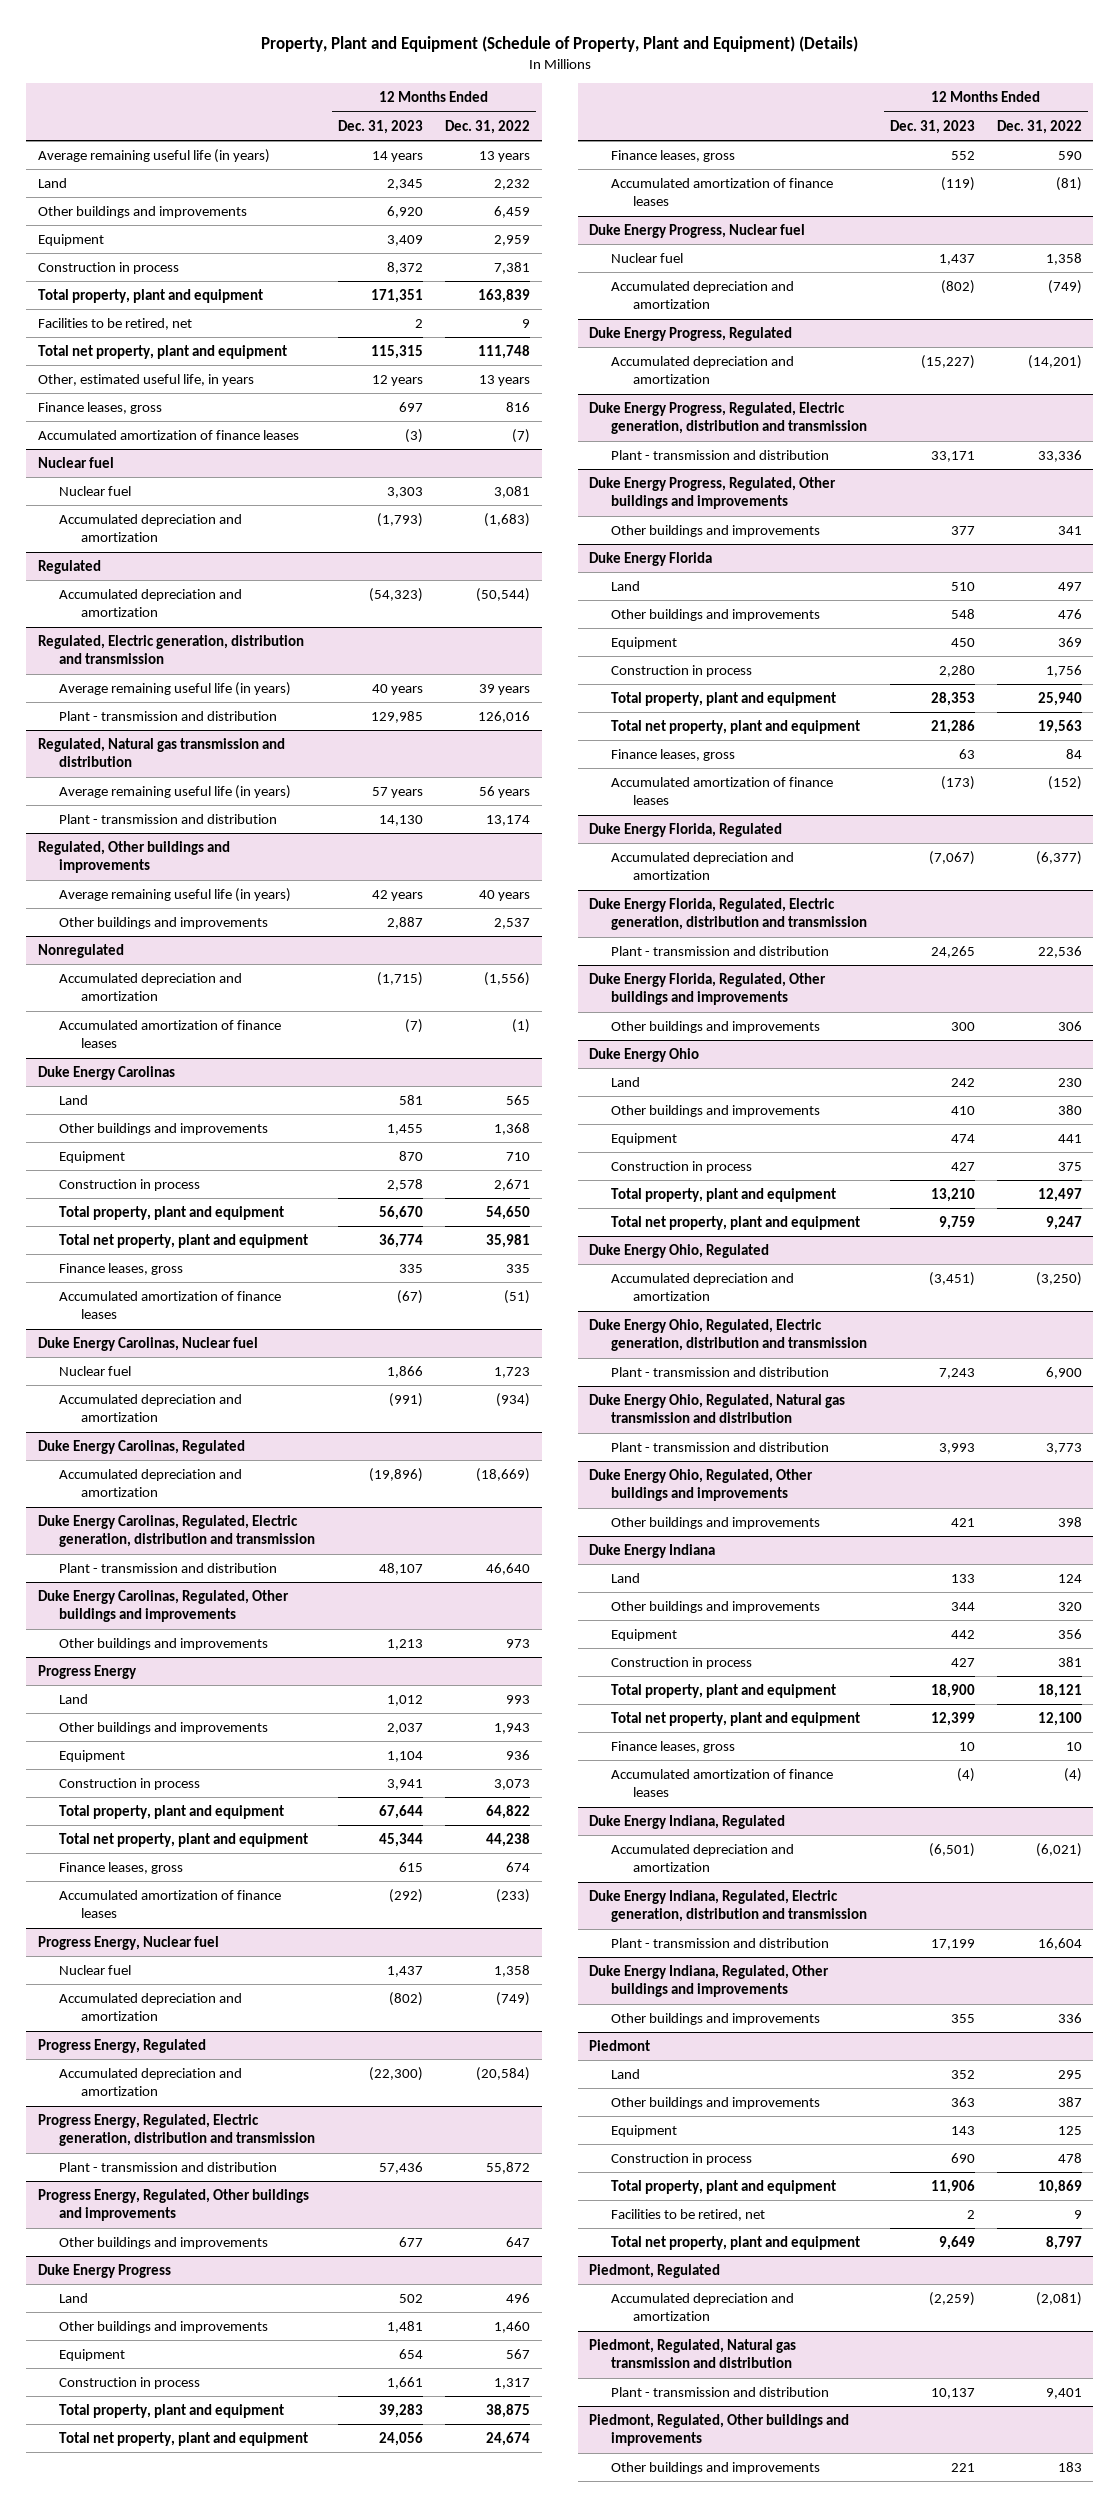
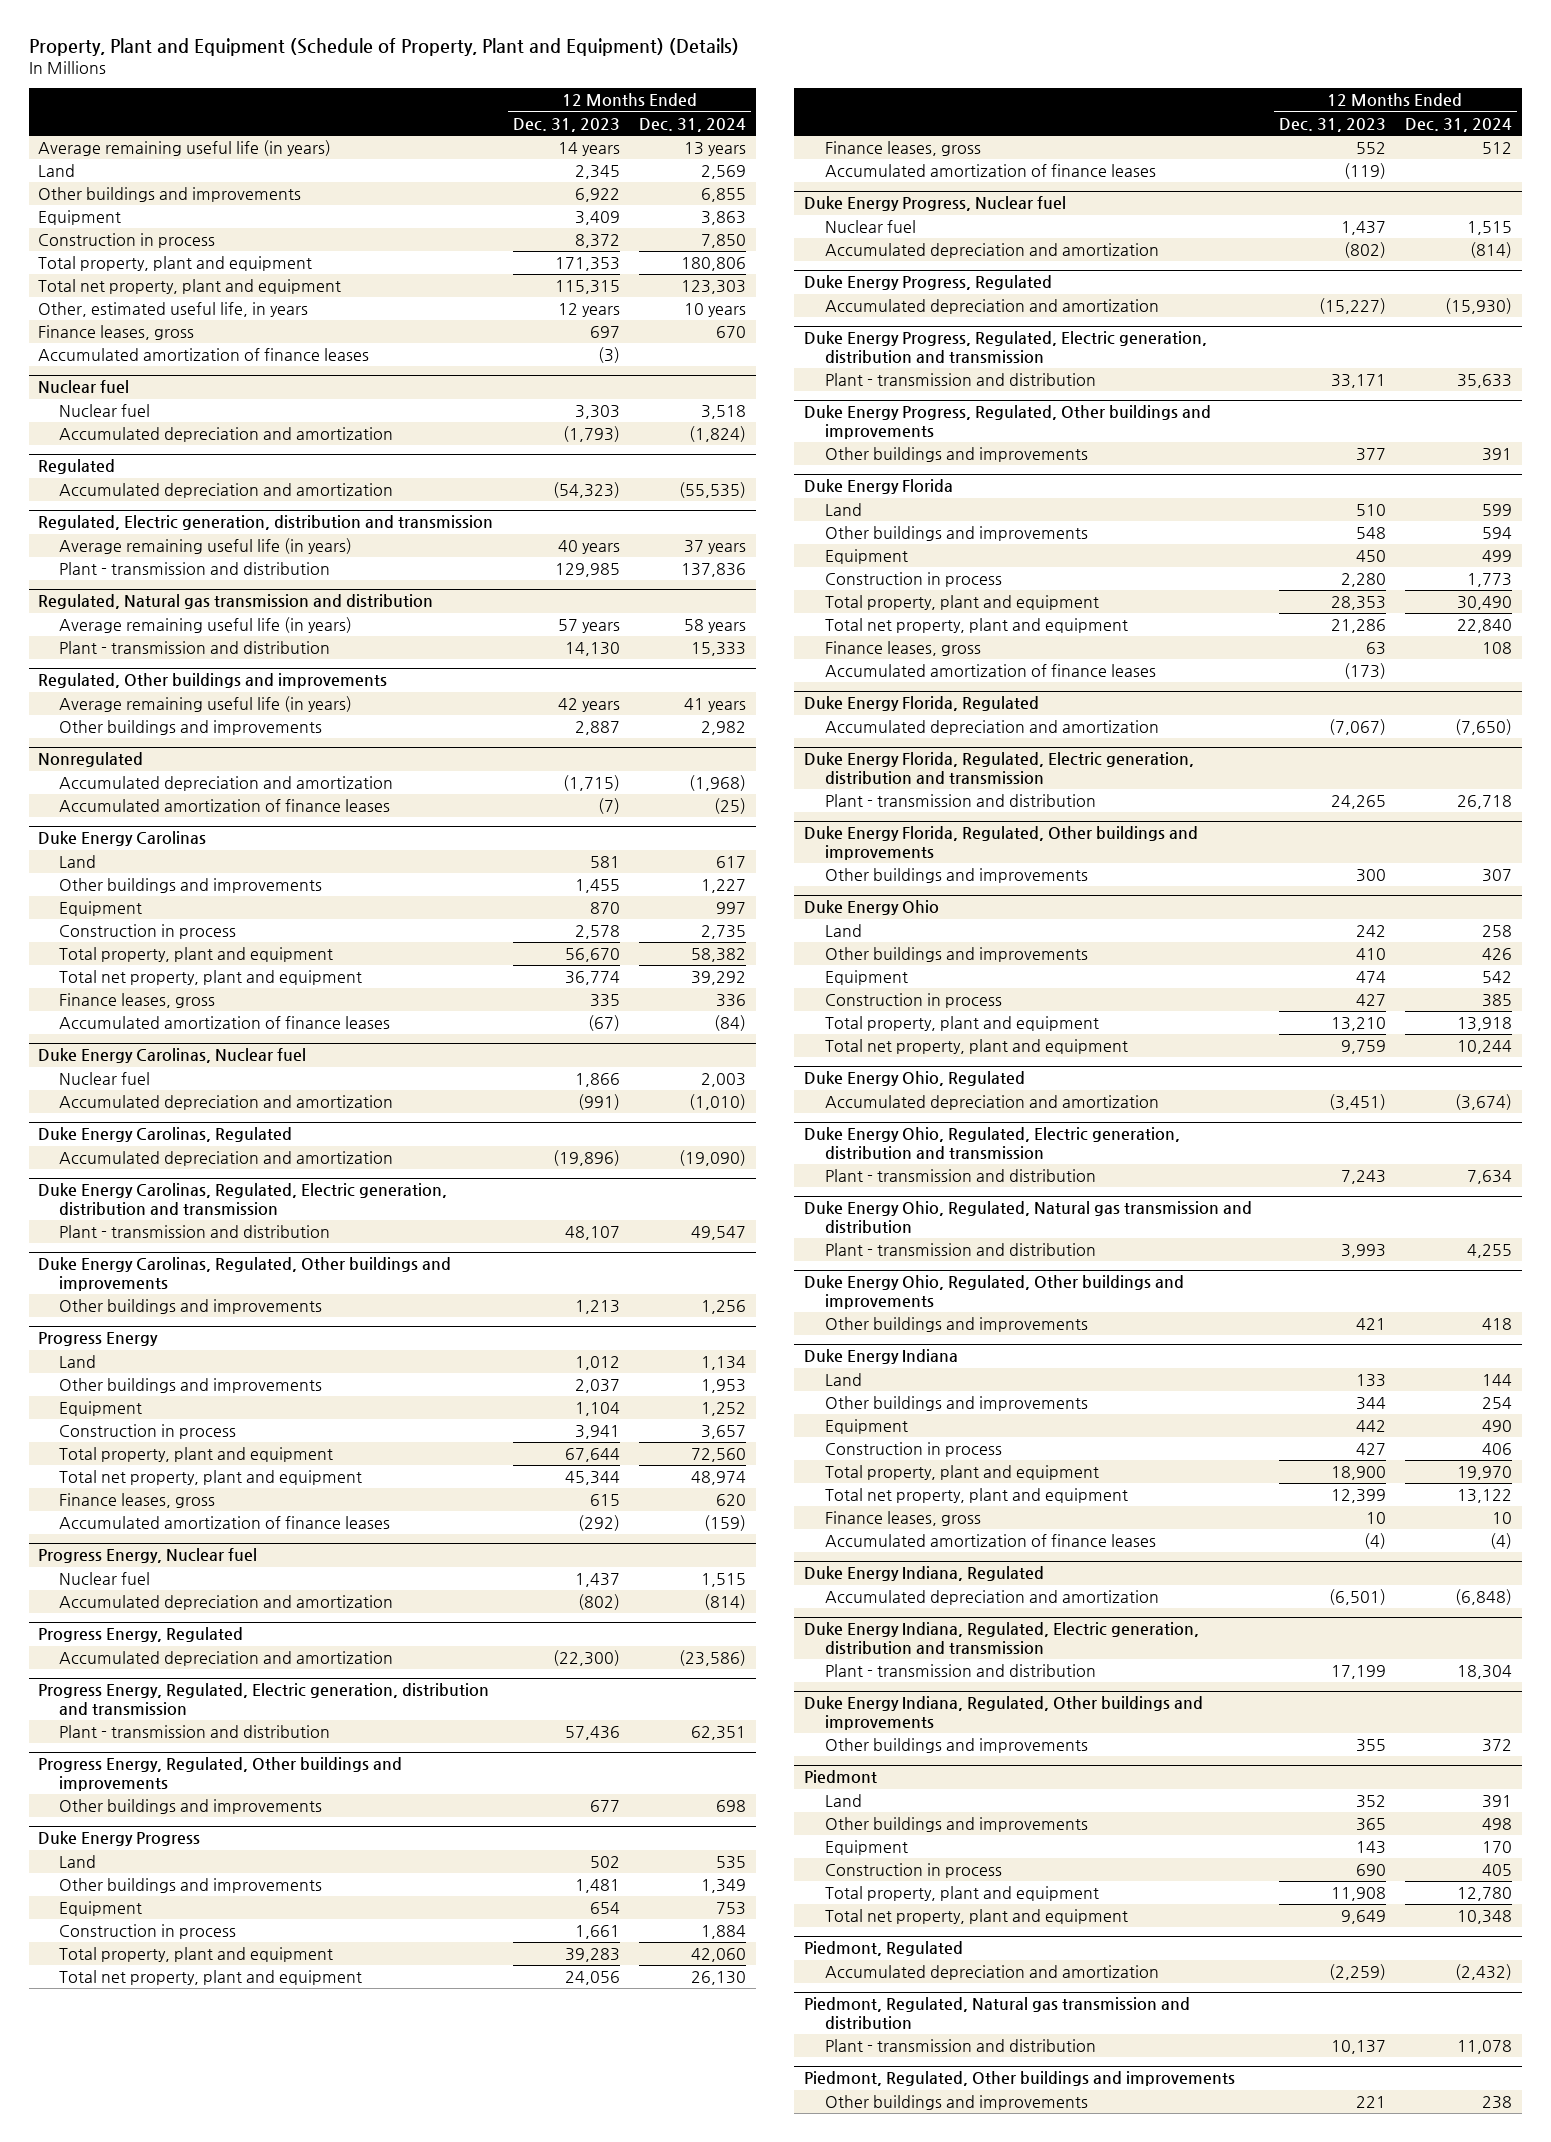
[445,119,531,134] Dec. 31, 2022 -> none
none -> [639,117,747,132] Dec. 31, 2024
[386,205,423,218] 6,920 -> [574,188,620,203] 6,922
[37,317,192,330] Facilities to be retired, net -> none
[370,288,423,303] 171,351 -> [554,257,620,272] 171,353
[950,2096,975,2107] 363 -> [1355,1818,1386,1832] 365
[611,2208,766,2221] Facilities to be retired, net -> none
[930,2179,975,2194] 11,906 -> [1330,1887,1386,1902] 11,908

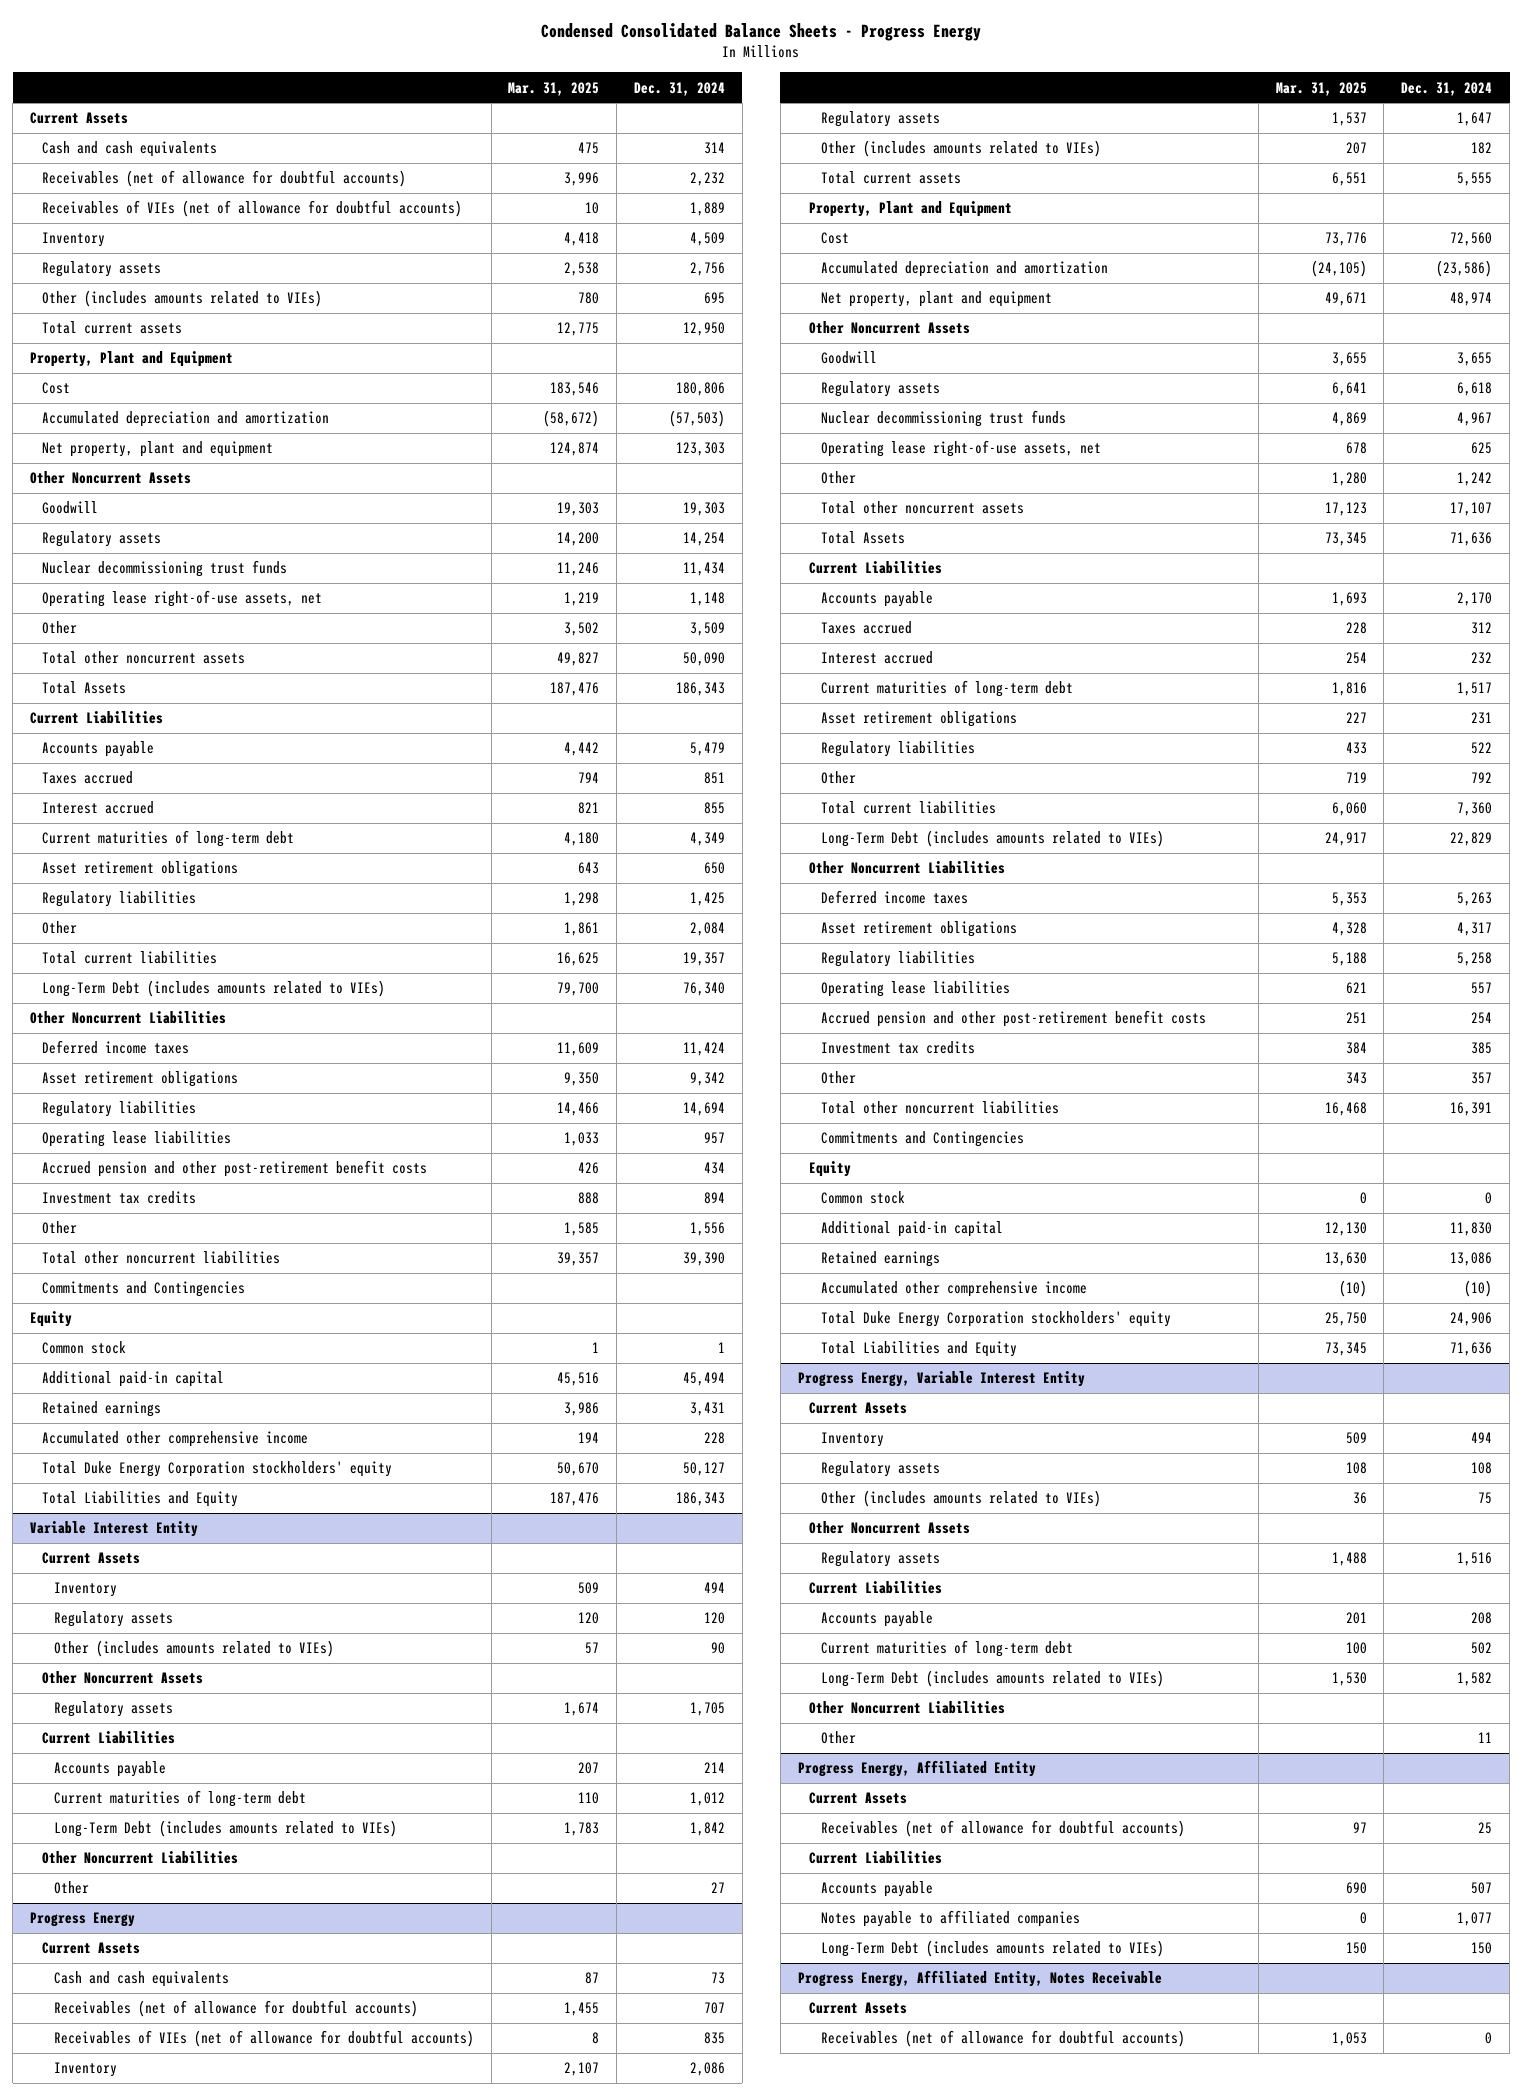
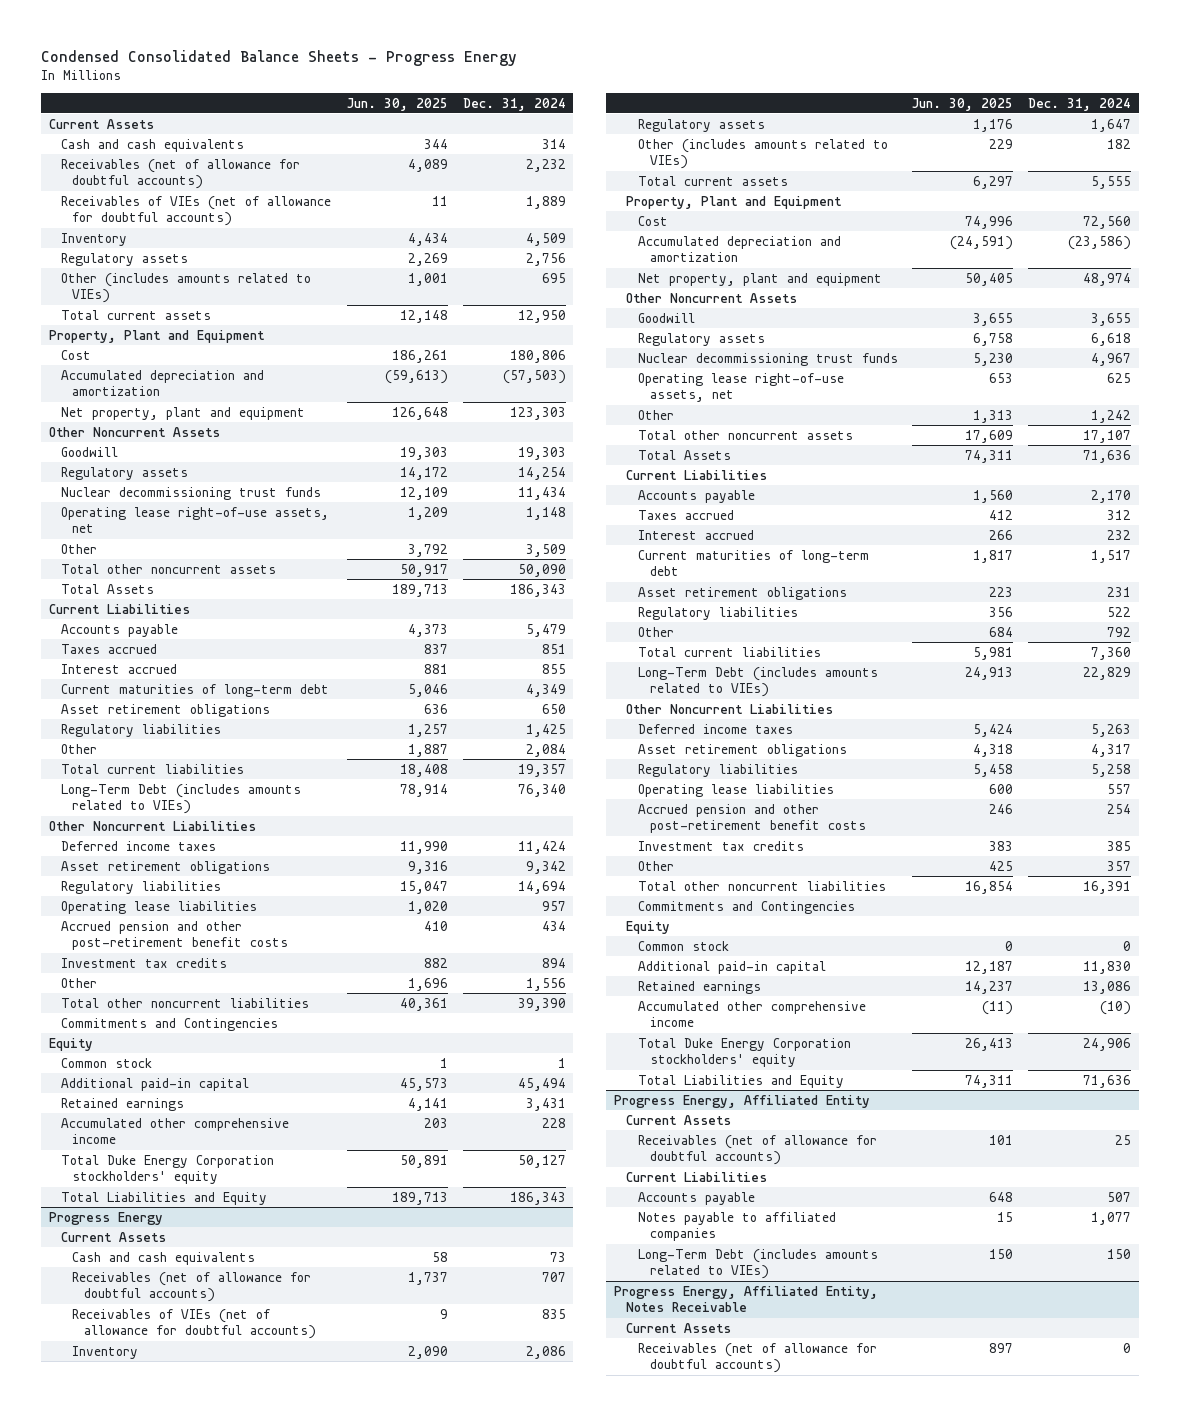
[508,81,600,96] Mar. 31, 2025 -> none
none -> [347,97,449,111] Jun. 30, 2025
[30,1521,199,1538] Variable Interest Entity -> none
[41,1552,140,1565] Current Assets -> none
[53,1582,117,1598] Inventory -> none
[53,1611,173,1628] Regulatory assets -> none
[53,1640,334,1658] Other (includes amounts related to VIEs) -> none
[41,1671,203,1685] Other Noncurrent Assets -> none
[53,1701,173,1718] Regulatory assets -> none
[41,1731,175,1745] Current Liabilities -> none
[53,1761,166,1778] Accounts payable -> none
[53,1790,306,1808] Current maturities of long-term debt -> none
[53,1820,397,1838] Long-Term Debt (includes amounts related to VIEs) -> none
[41,1851,238,1865] Other Noncurrent Liabilities -> none
[53,1881,89,1895] Other -> none
[797,1371,1085,1388] Progress Energy, Variable Interest Entity -> none
[809,1402,908,1415] Current Assets -> none
[821,1432,885,1448] Inventory -> none
[821,1461,941,1478] Regulatory assets -> none
[821,1490,1102,1508] Other (includes amounts related to VIEs) -> none
[809,1521,971,1535] Other Noncurrent Assets -> none
[821,1551,941,1568] Regulatory assets -> none
[809,1581,943,1595] Current Liabilities -> none
[821,1611,934,1628] Accounts payable -> none
[821,1640,1074,1658] Current maturities of long-term debt -> none
[821,1670,1165,1688] Long-Term Debt (includes amounts related to VIEs) -> none
[809,1701,1006,1715] Other Noncurrent Liabilities -> none
[821,1731,857,1745] Other -> none

